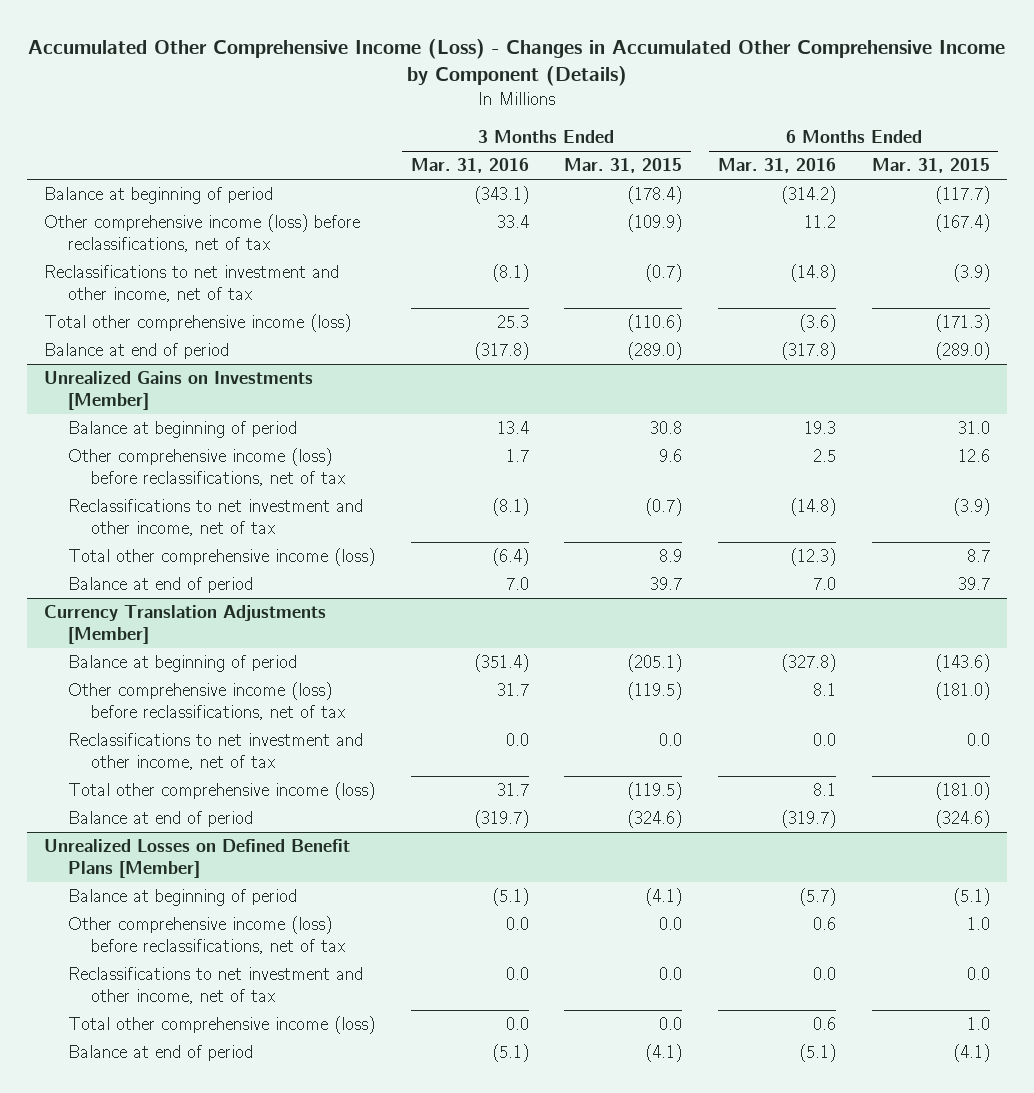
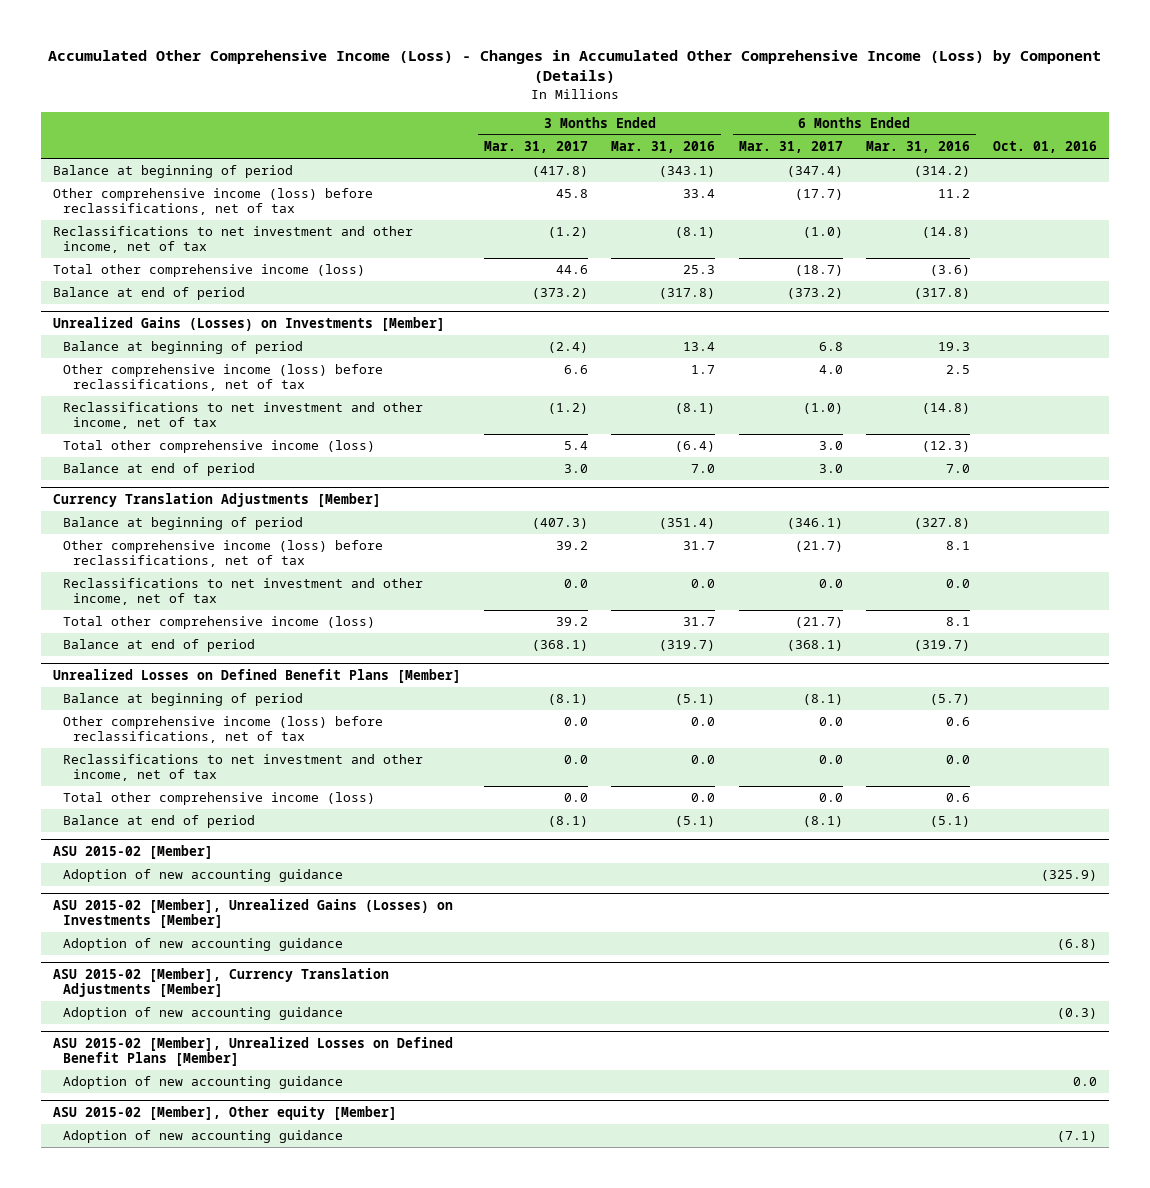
[27,38,1005,87] Accumulated Other Comprehensive Income (Loss) - Changes in Accumulated Other Comprehensive Income by Component (Details) -> [47,50,1101,84] Accumulated Other Comprehensive Income (Loss) - Changes in Accumulated Other Comprehensive Income (Loss) by Component (Details)
[564,158,683,174] Mar. 31, 2015 -> none
[871,158,990,174] Mar. 31, 2015 -> none
none -> [484,141,589,154] Mar. 31, 2017
none -> [738,141,843,154] Mar. 31, 2017
none -> [992,141,1097,154] Oct. 01, 2016
[44,371,314,411] Unrealized Gains on Investments [Member] -> [52,316,445,331] Unrealized Gains (Losses) on Investments [Member]
none -> [52,844,213,859] ASU 2015-02 [Member]
none -> [62,869,343,883] Adoption of new accounting guidance
none -> [52,898,453,928] ASU 2015-02 [Member], Unrealized Gains (Losses) on Investments [Member]
none -> [62,938,343,952] Adoption of new accounting guidance
none -> [52,967,389,997] ASU 2015-02 [Member], Currency Translation Adjustments [Member]
none -> [62,1007,343,1021] Adoption of new accounting guidance
none -> [52,1036,453,1066] ASU 2015-02 [Member], Unrealized Losses on Defined Benefit Plans [Member]
none -> [62,1076,343,1090] Adoption of new accounting guidance
none -> [52,1105,397,1120] ASU 2015-02 [Member], Other equity [Member]
none -> [62,1130,343,1144] Adoption of new accounting guidance

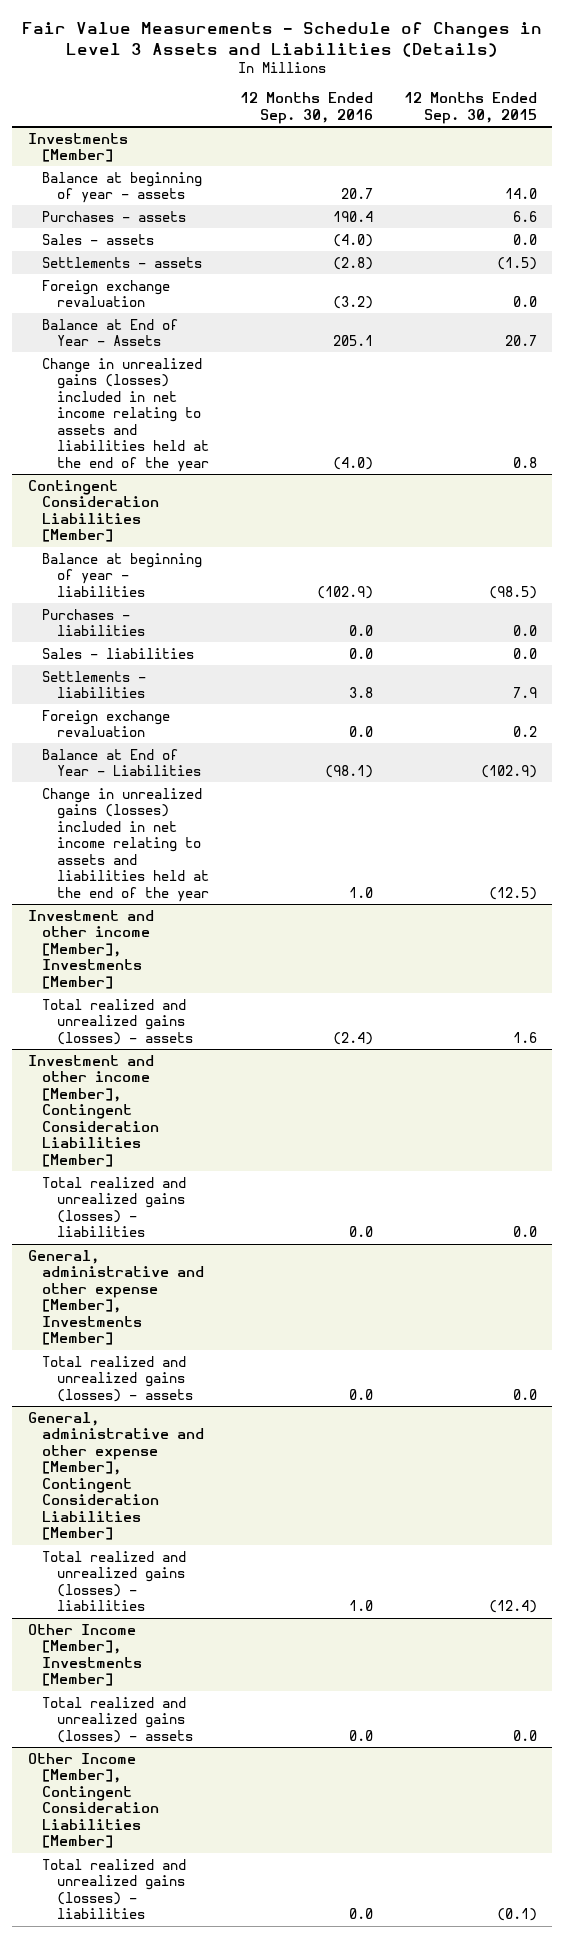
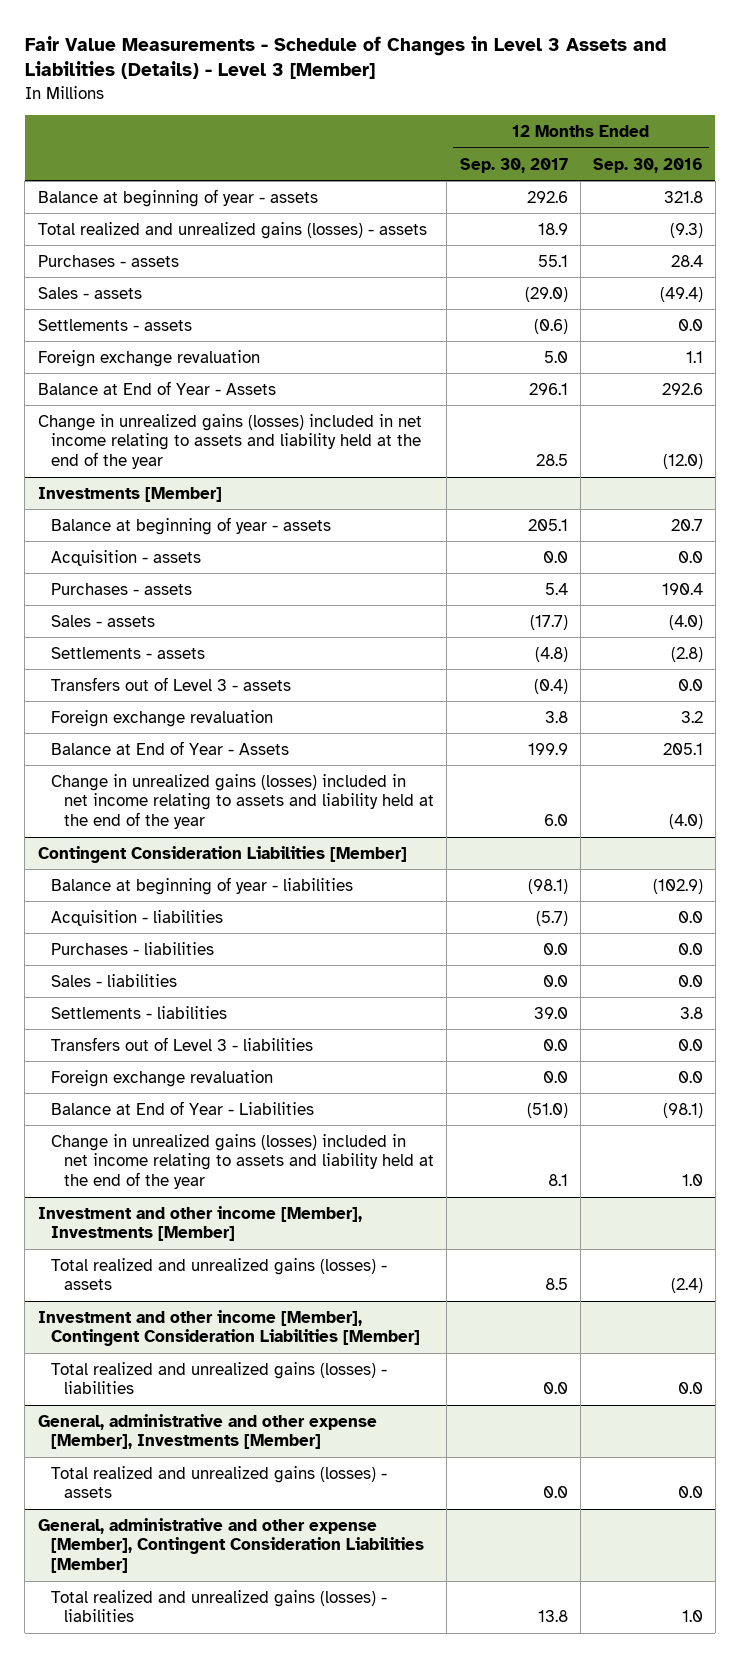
[22,21,543,57] Fair Value Measurements - Schedule of Changes in Level 3 Assets and Liabilities (Details) -> [24,35,666,80] Fair Value Measurements - Schedule of Changes in Level 3 Assets and Liabilities (Details) - Level 3 [Member]
[403,92,537,124] 12 Months Ended Sep. 30, 2015 -> none
none -> [459,157,568,173] Sep. 30, 2017
none -> [37,188,318,207] Balance at beginning of year - assets
none -> [37,221,427,239] Total realized and unrealized gains (losses) - assets
none -> [37,254,179,267] Purchases - assets
none -> [37,286,142,299] Sales - assets
none -> [37,318,192,331] Settlements - assets
none -> [37,349,260,367] Foreign exchange revaluation
none -> [37,380,276,395] Balance at End of Year - Assets
none -> [37,413,422,470] Change in unrealized gains (losses) included in net income relating to assets and liability held at the end of the year
none -> [50,549,201,566] Acquisition - assets
none -> [50,676,291,691] Transfers out of Level 3 - assets
[332,296,373,310] (3.2) -> [680,710,703,723] 3.2
[42,357,209,472] Change in unrealized gains (losses) included in net income relating to assets and liabilities held at the end of the year -> [50,773,435,830] Change in unrealized gains (losses) included in net income relating to assets and liability held at the end of the year
none -> [50,909,223,926] Acquisition - liabilities
none -> [50,1036,313,1051] Transfers out of Level 3 - liabilities
[42,787,209,902] Change in unrealized gains (losses) included in net income relating to assets and liabilities held at the end of the year -> [50,1133,435,1190] Change in unrealized gains (losses) included in net income relating to assets and liability held at the end of the year
[27,1623,143,1687] Other Income [Member], Investments [Member] -> none
[42,1696,193,1743] Total realized and unrealized gains (losses) - assets -> none
[27,1752,160,1849] Other Income [Member], Contingent Consideration Liabilities [Member] -> none
[42,1858,187,1920] Total realized and unrealized gains (losses) - liabilities -> none

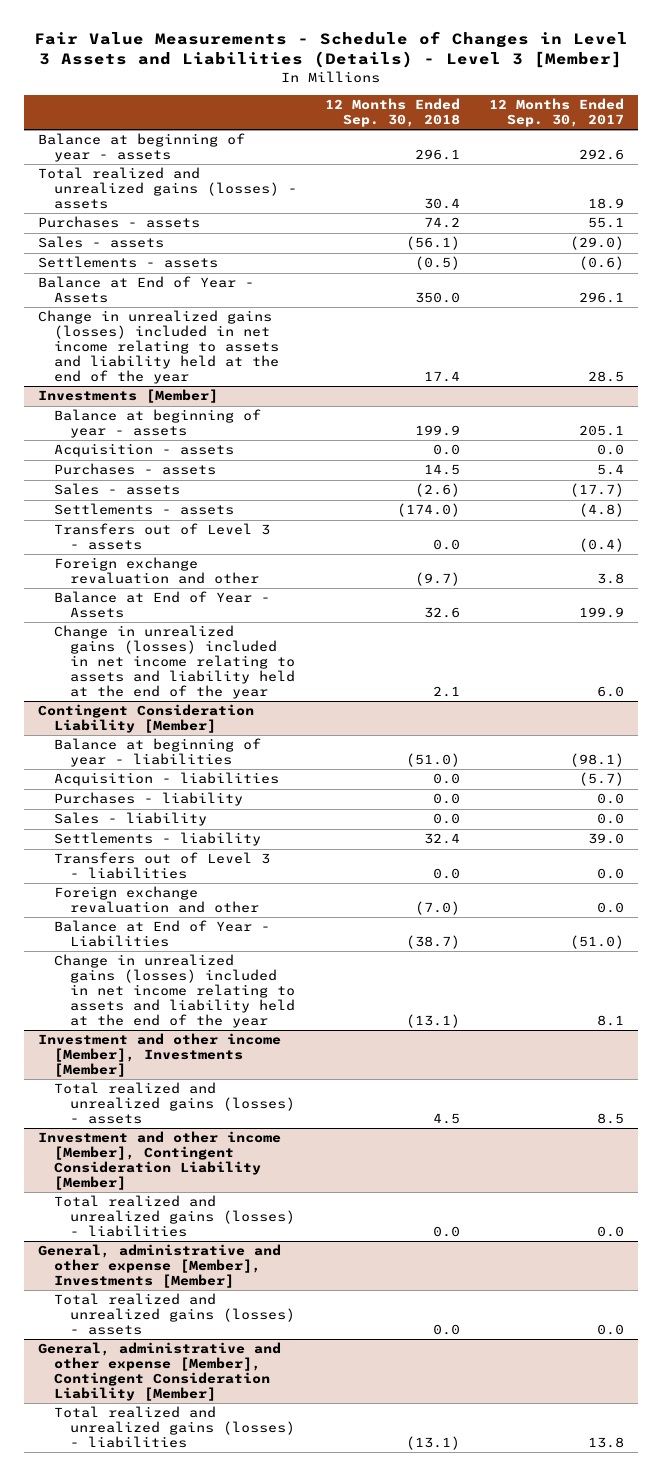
[592,157,703,173] Sep. 30, 2016 -> none
none -> [325,97,461,127] 12 Months Ended Sep. 30, 2018
[37,349,260,367] Foreign exchange revaluation -> none
[50,709,273,727] Foreign exchange revaluation -> [54,557,260,585] Foreign exchange revaluation and other
[37,845,407,863] Contingent Consideration Liabilities [Member] -> [38,704,255,734] Contingent Consideration Liability [Member]
[50,941,214,955] Purchases - liabilities -> [54,792,244,807] Purchases - liability
[50,973,177,987] Sales - liabilities -> [54,812,208,827] Sales - liability
[50,1005,227,1019] Settlements - liabilities -> [54,832,262,847] Settlements - liability
[50,1069,273,1087] Foreign exchange revaluation -> [54,886,260,914] Foreign exchange revaluation and other
[37,1309,420,1347] Investment and other income [Member], Contingent Consideration Liabilities [Member] -> [38,1131,282,1191] Investment and other income [Member], Contingent Consideration Liability [Member]
[37,1517,424,1574] General, administrative and other expense [Member], Contingent Consideration Liabilities [Member] -> [38,1342,282,1402] General, administrative and other expense [Member], Contingent Consideration Liability [Member]

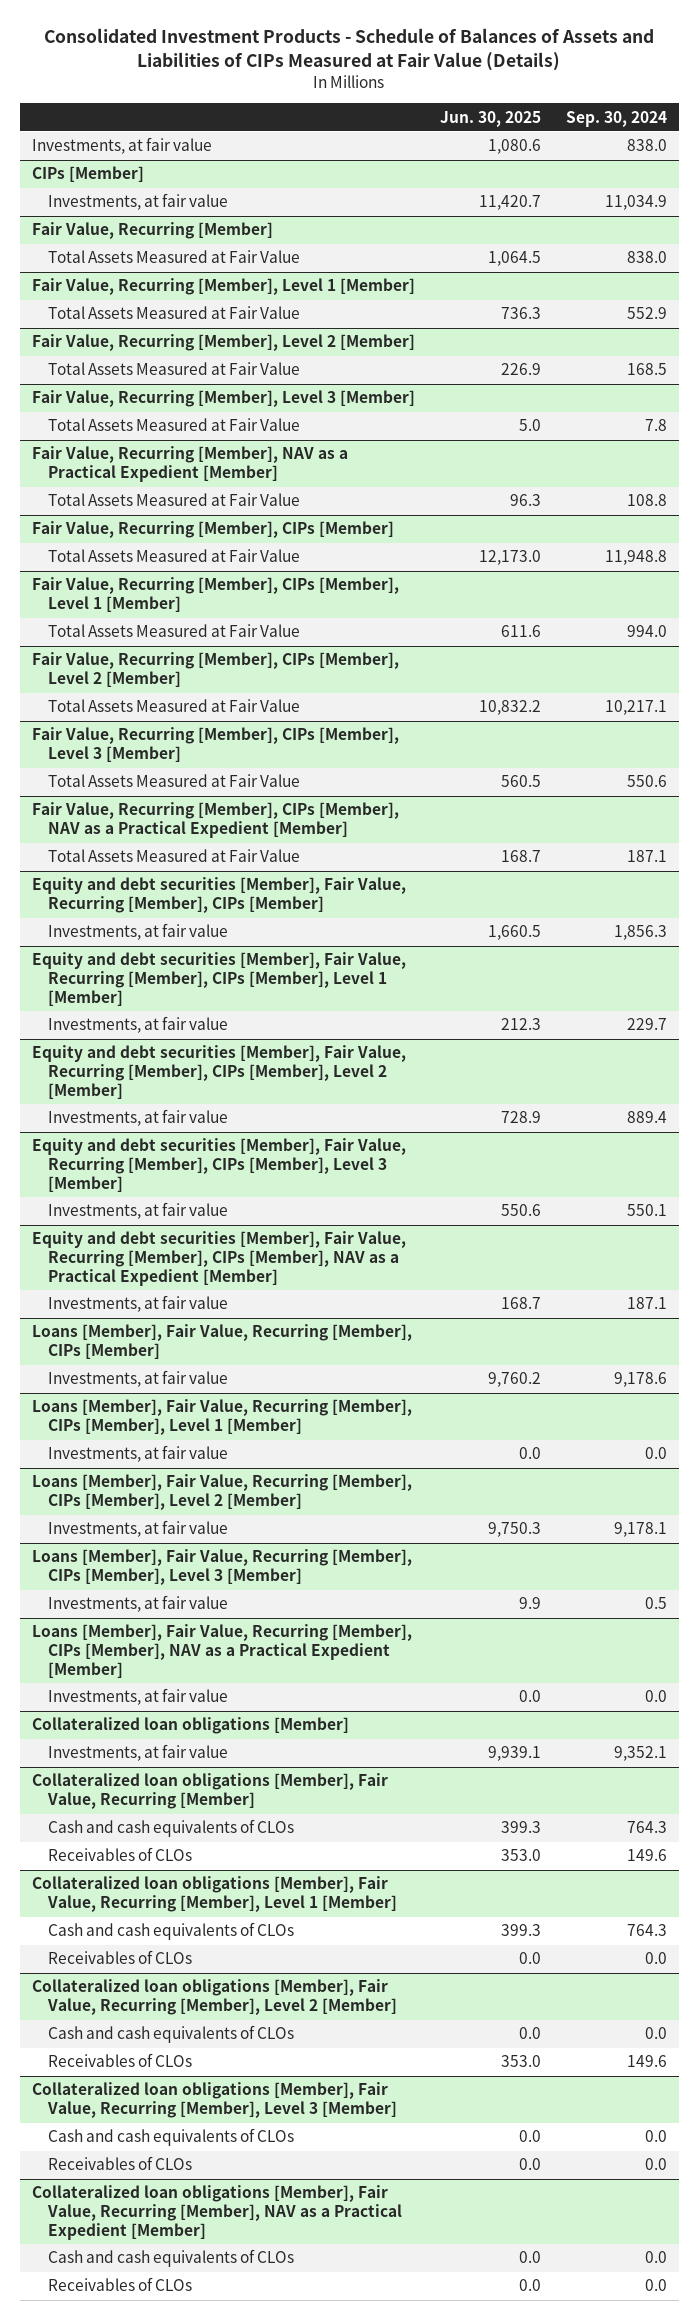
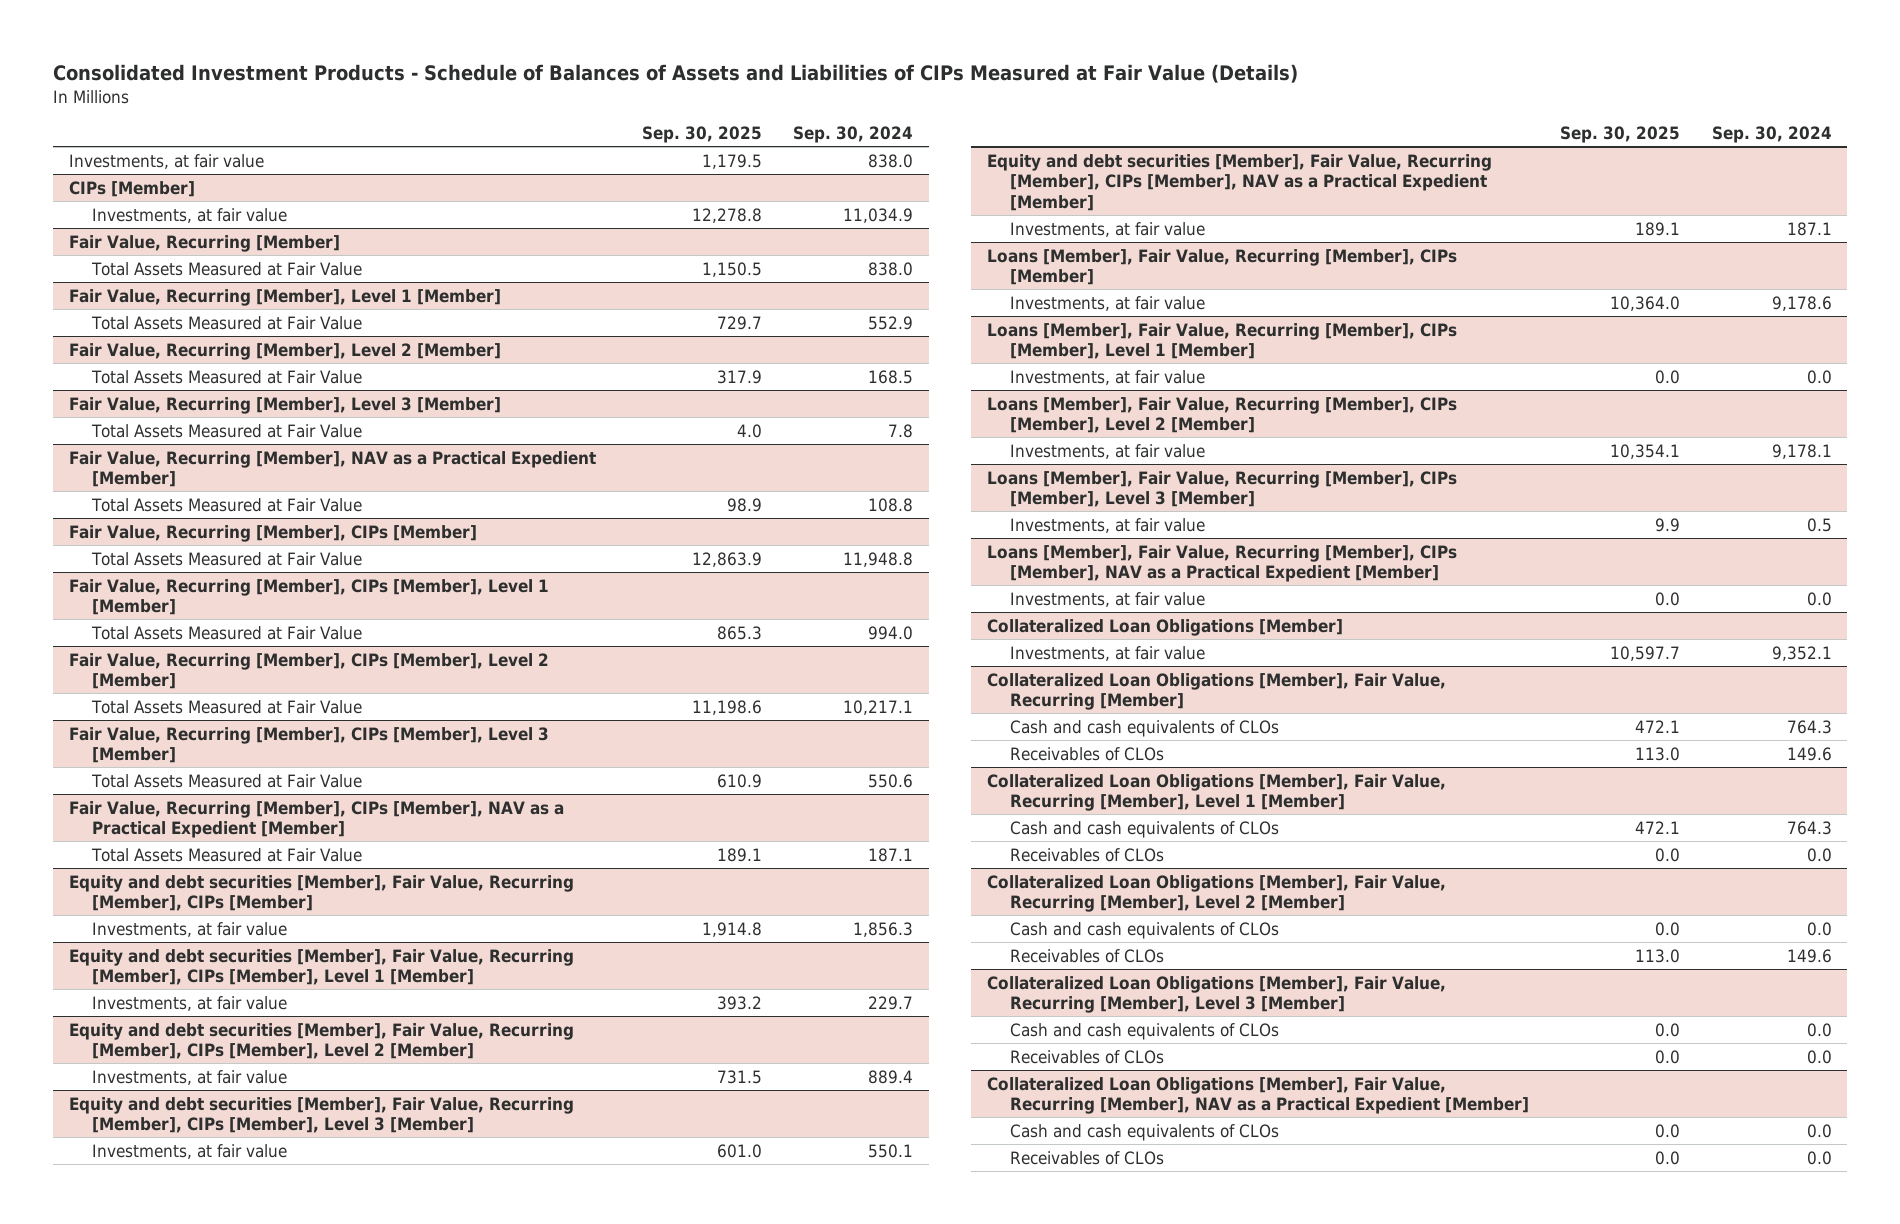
[439,110,541,127] Jun. 30, 2025 -> none
none -> [642,126,763,144] Sep. 30, 2025
[31,1717,349,1735] Collateralized loan obligations [Member] -> [987,618,1344,636] Collateralized Loan Obligations [Member]
[31,1773,388,1810] Collateralized loan obligations [Member], Fair Value, Recurring [Member] -> [987,672,1447,711] Collateralized Loan Obligations [Member], Fair Value, Recurring [Member]
[31,1876,397,1913] Collateralized loan obligations [Member], Fair Value, Recurring [Member], Level 1 [Member] -> [987,773,1447,812] Collateralized Loan Obligations [Member], Fair Value, Recurring [Member], Level 1 [Member]
[31,1979,397,2016] Collateralized loan obligations [Member], Fair Value, Recurring [Member], Level 2 [Member] -> [987,874,1447,913] Collateralized Loan Obligations [Member], Fair Value, Recurring [Member], Level 2 [Member]
[31,2082,397,2119] Collateralized loan obligations [Member], Fair Value, Recurring [Member], Level 3 [Member] -> [987,975,1447,1014] Collateralized Loan Obligations [Member], Fair Value, Recurring [Member], Level 3 [Member]
[31,2185,402,2241] Collateralized loan obligations [Member], Fair Value, Recurring [Member], NAV as a Practical Expedient [Member] -> [987,1076,1530,1115] Collateralized Loan Obligations [Member], Fair Value, Recurring [Member], NAV as a Practical Expedient [Member]

